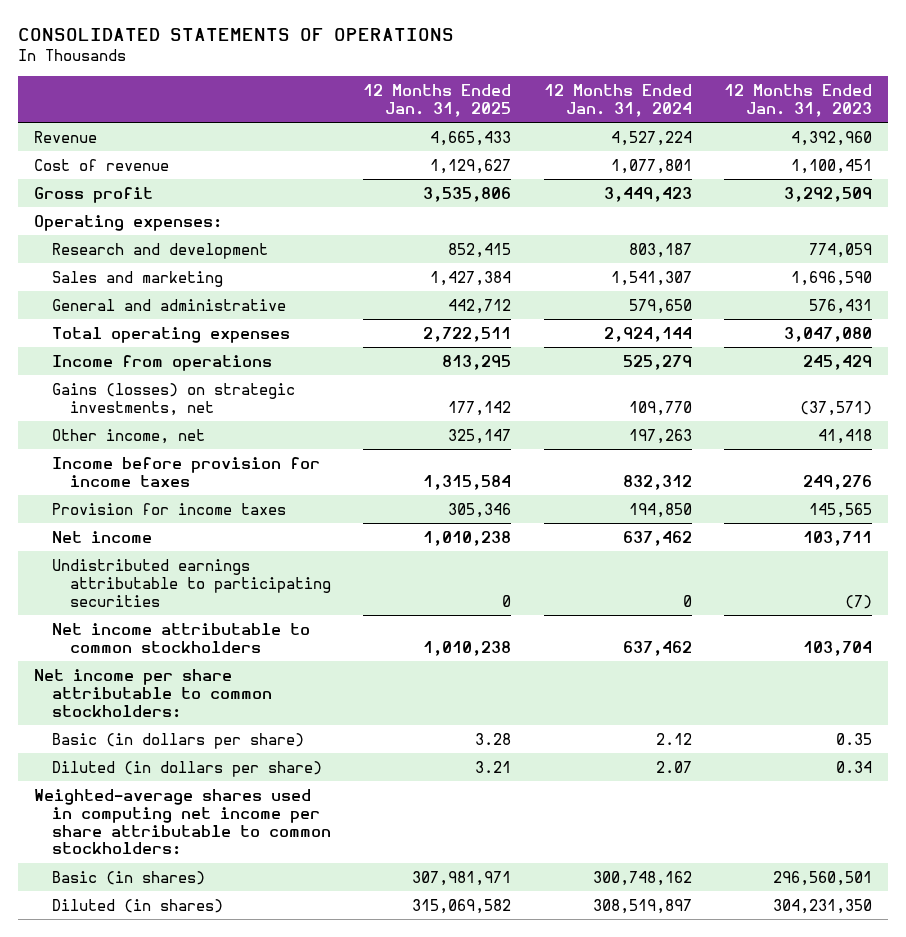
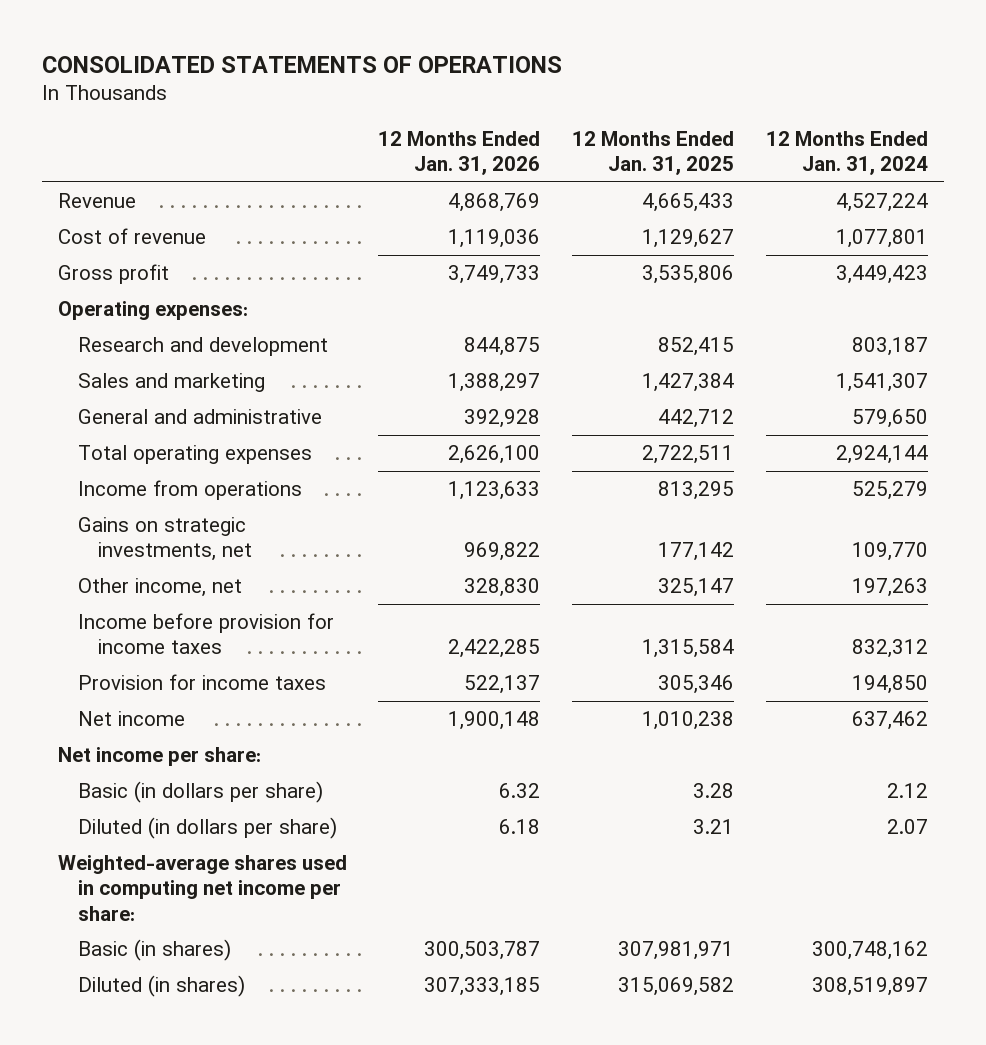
[723,83,872,117] 12 Months Ended Jan. 31, 2023 -> none
none -> [378,130,541,176] 12 Months Ended Jan. 31, 2026
[52,382,296,416] Gains (losses) on strategic investments, net -> [77,517,252,562] Gains on strategic investments, net
[52,558,332,607] Undistributed earnings attributable to participating securities -> none
[52,622,311,653] Net income attributable to common stockholders -> none
[33,668,273,718] Net income per share attributable to common stockholders: -> [57,747,261,767] Net income per share:
[33,788,332,856] Weighted-average shares used in computing net income per share attributable to common stockholders: -> [57,855,347,921] Weighted-average shares used in computing net income per share:

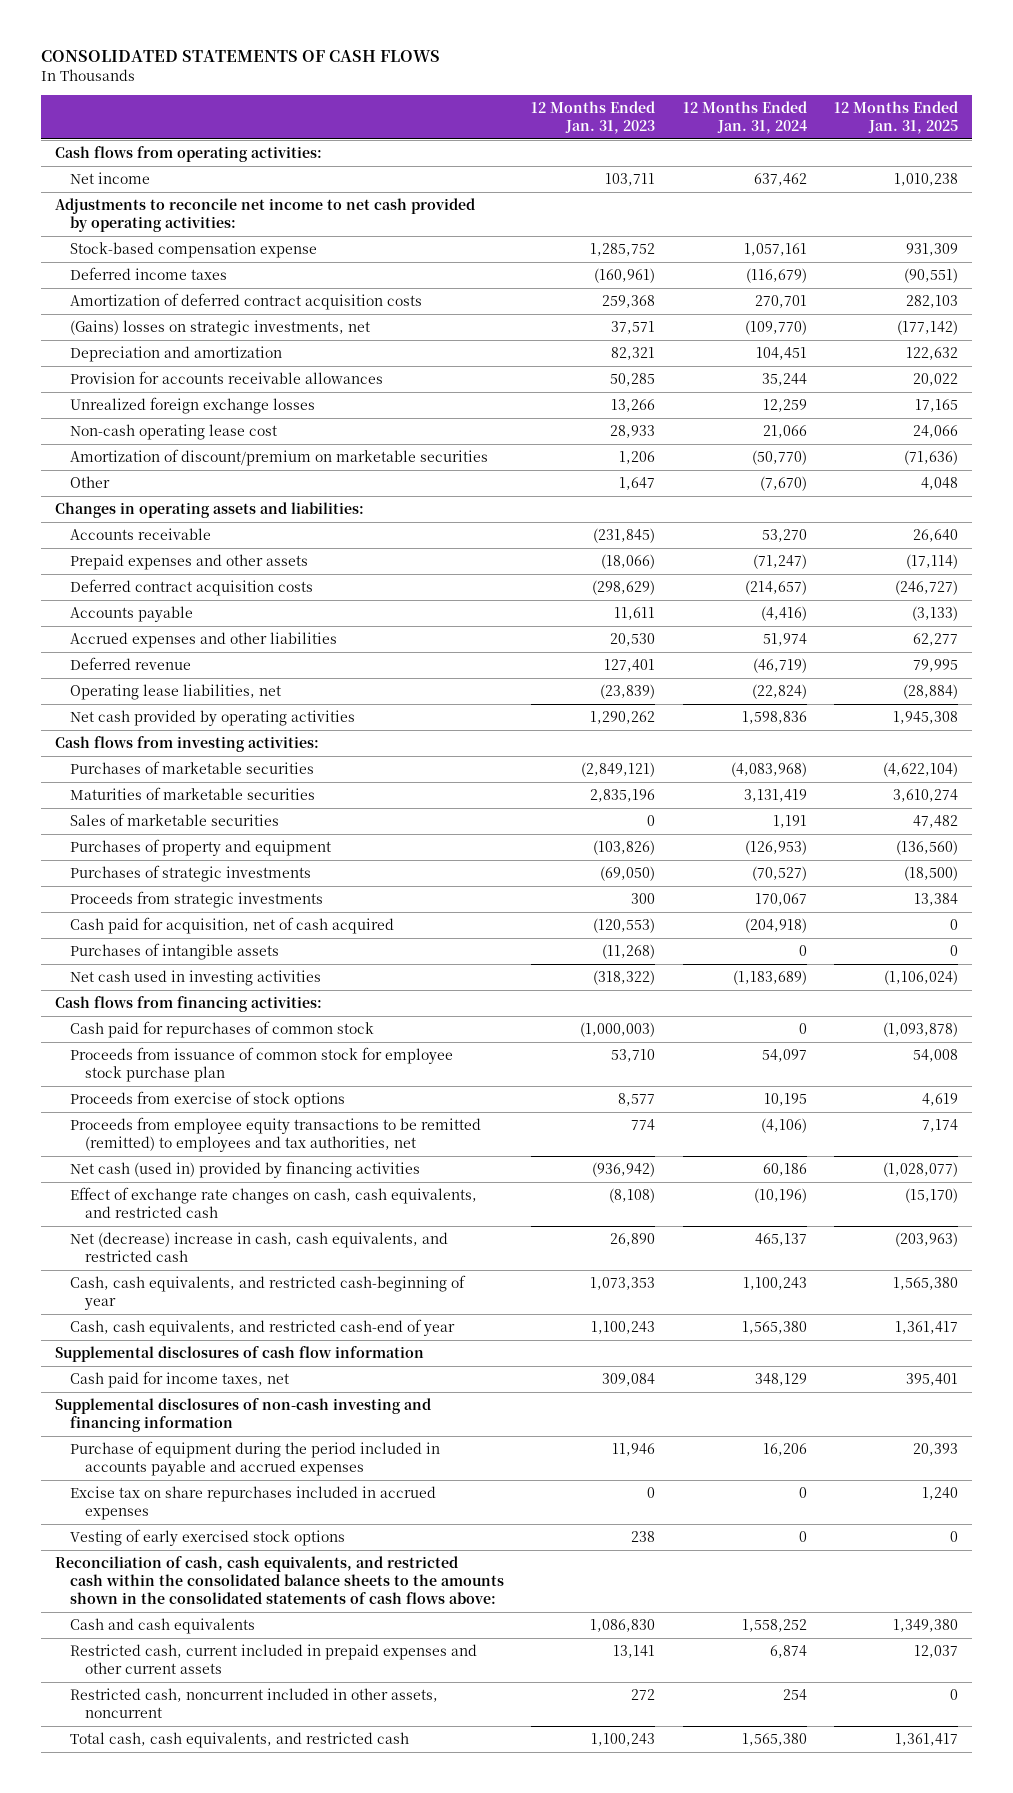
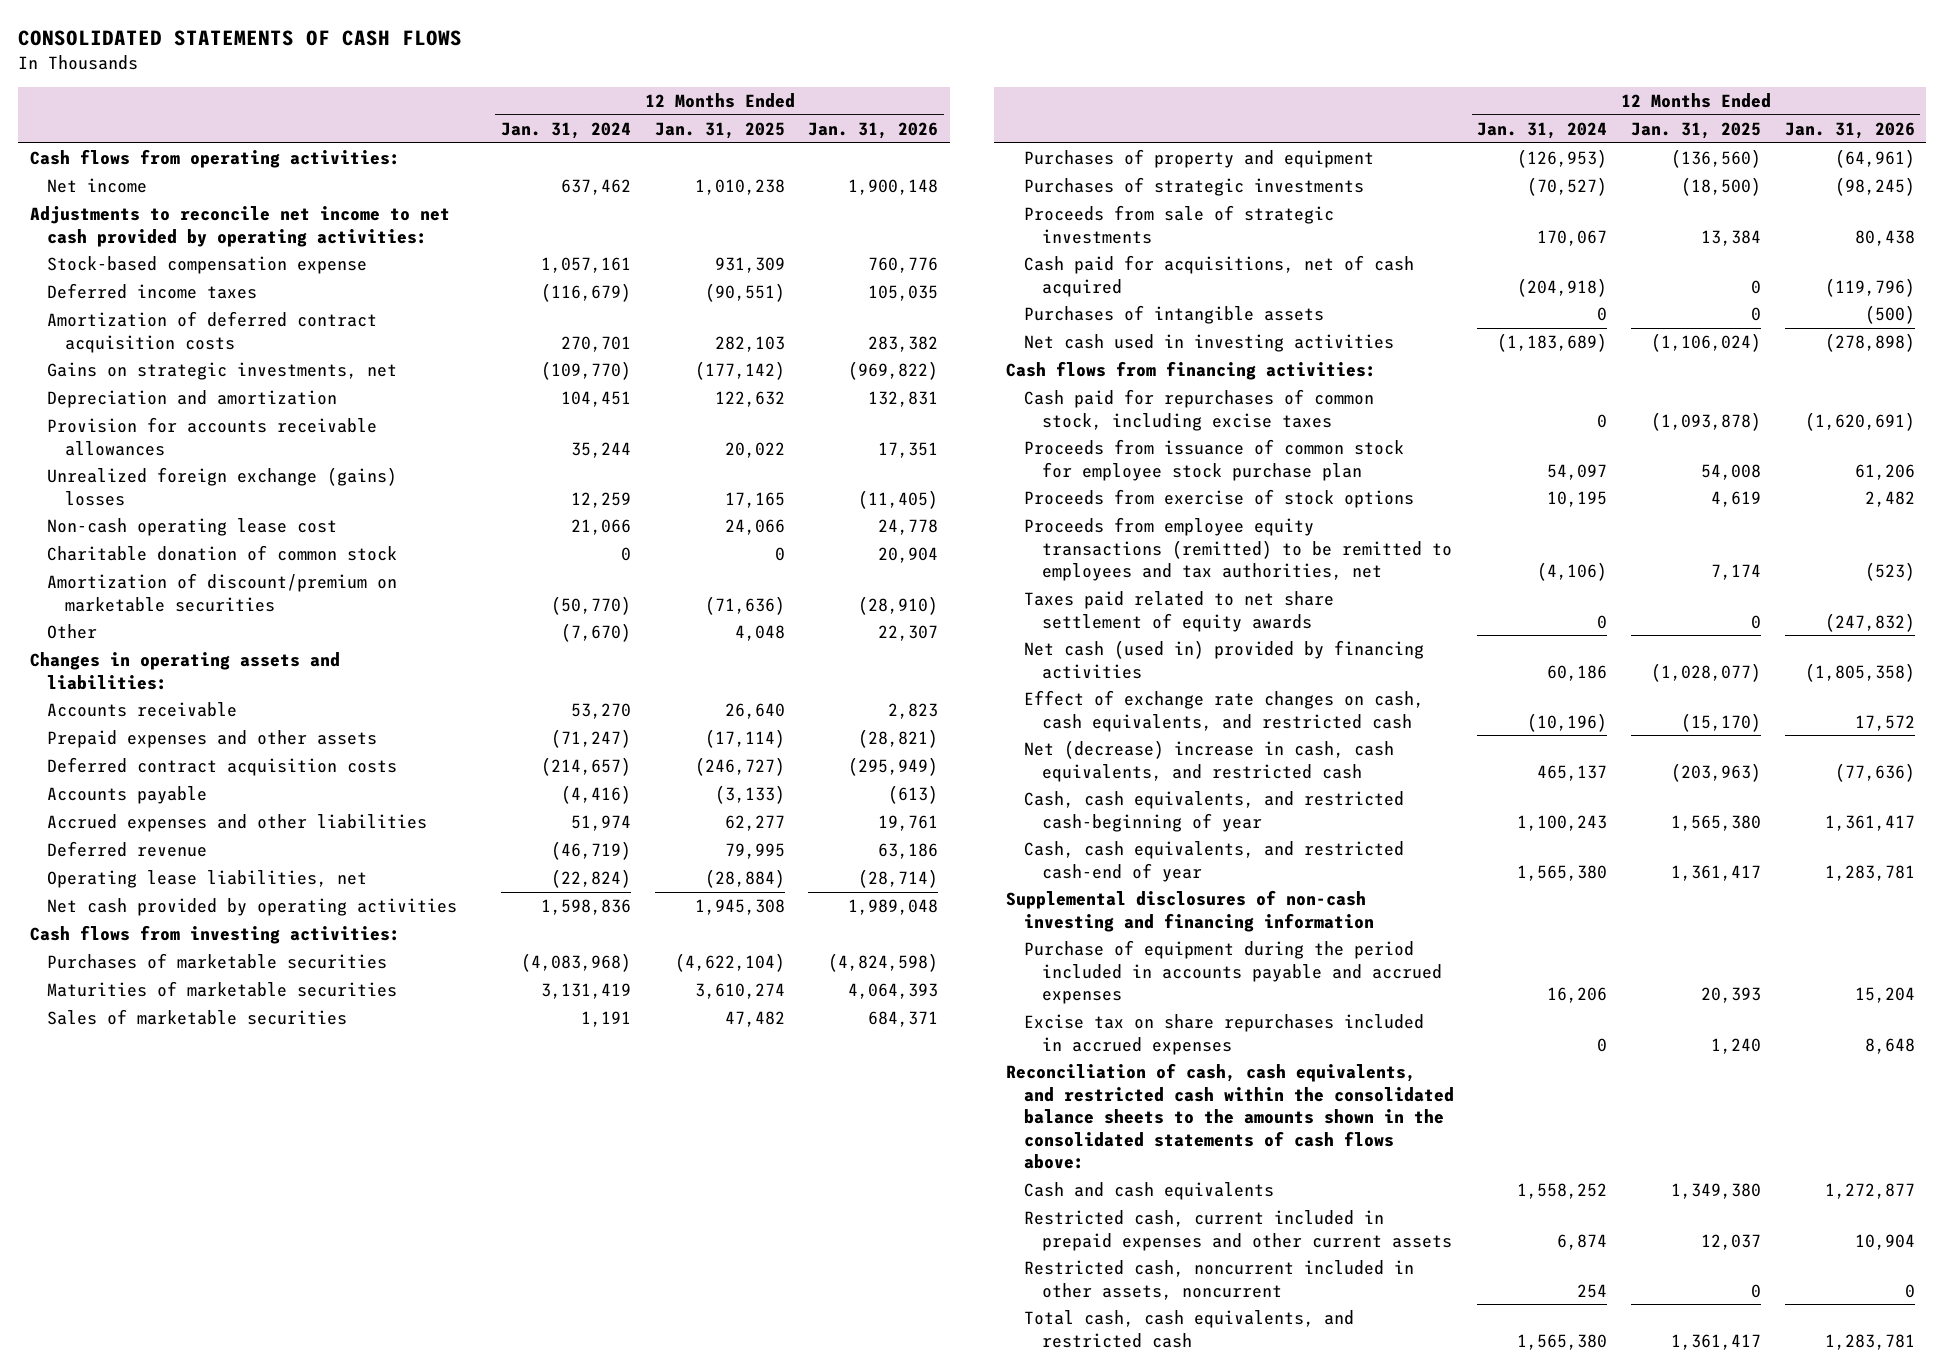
[531,100,656,134] 12 Months Ended Jan. 31, 2023 -> none
none -> [808,121,939,139] Jan. 31, 2026
[69,320,370,337] (Gains) losses on strategic investments, net -> [47,362,398,381] Gains on strategic investments, net
[69,397,315,415] Unrealized foreign exchange losses -> [47,467,398,506] Unrealized foreign exchange (gains) losses
none -> [47,545,398,562] Charitable donation of common stock
[69,891,323,909] Proceeds from strategic investments -> [1023,205,1334,244] Proceeds from sale of strategic investments
[69,917,394,935] Cash paid for acquisition, net of cash acquired -> [1023,255,1414,297] Cash paid for acquisitions, net of cash acquired
[69,1021,374,1039] Cash paid for repurchases of common stock -> [1023,389,1374,431] Cash paid for repurchases of common stock, including excise taxes
[69,1117,481,1152] Proceeds from employee equity transactions to be remitted (remitted) to employees and tax authorities, net -> [1023,517,1452,582] Proceeds from employee equity transactions (remitted) to be remitted to employees and tax authorities, net
none -> [1023,591,1334,632] Taxes paid related to net share settlement of equity awards
[54,1346,424,1363] Supplemental disclosures of cash flow information -> none
[69,1371,289,1389] Cash paid for income taxes, net -> none
[69,1529,345,1547] Vesting of early exercised stock options -> none

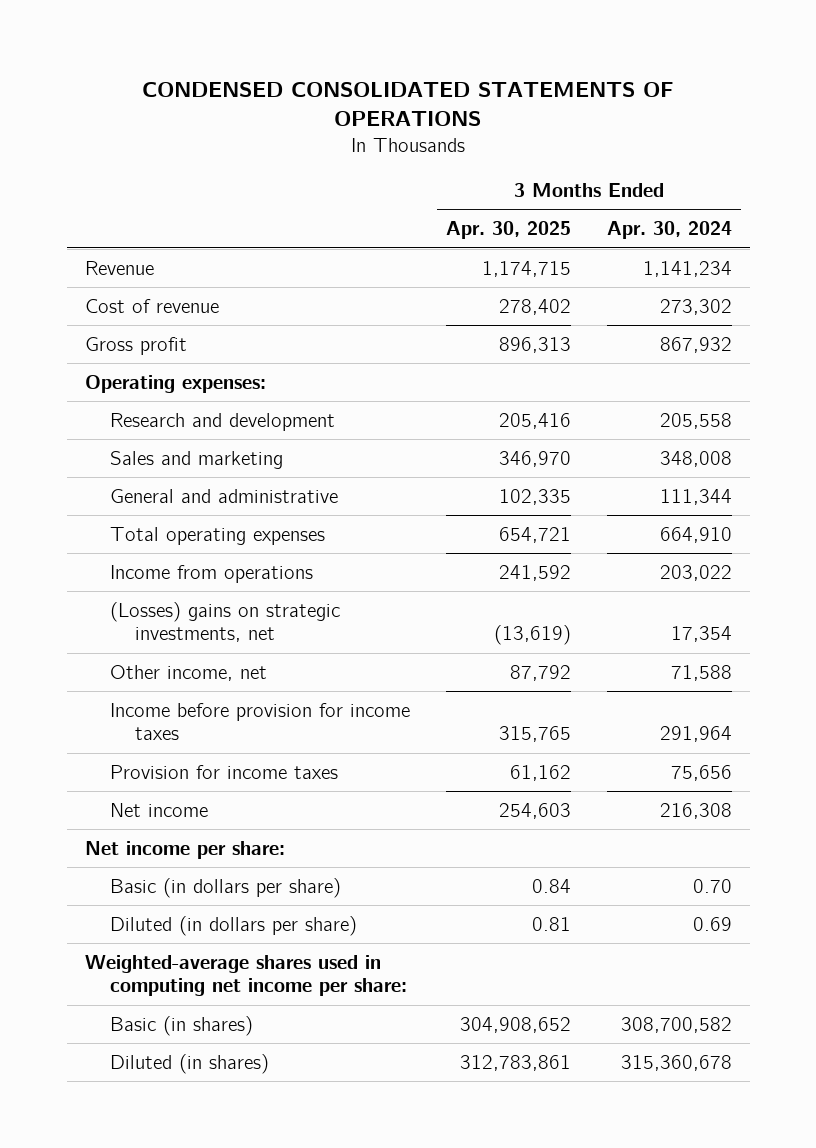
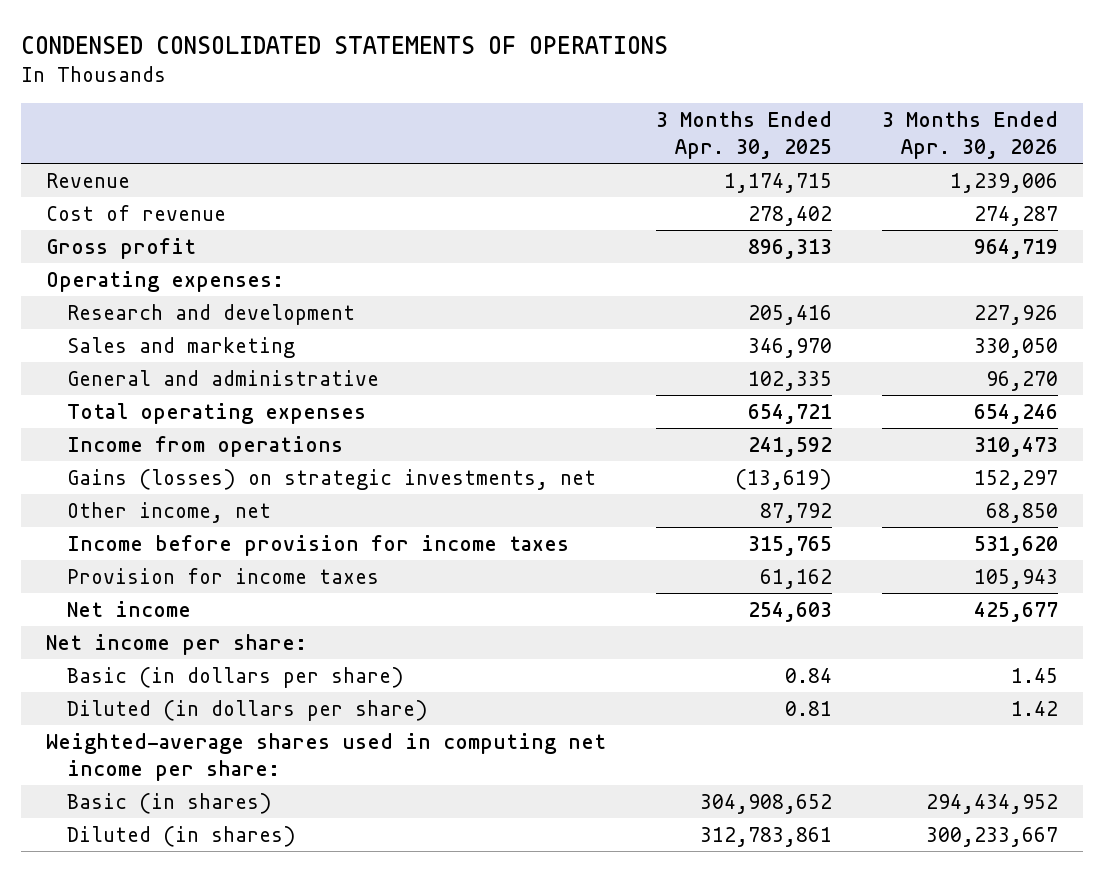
[606,221,732,240] Apr. 30, 2024 -> none
none -> [881,111,1058,160] 3 Months Ended Apr. 30, 2026
[109,601,340,643] (Losses) gains on strategic investments, net -> [67,468,597,490] Gains (losses) on strategic investments, net

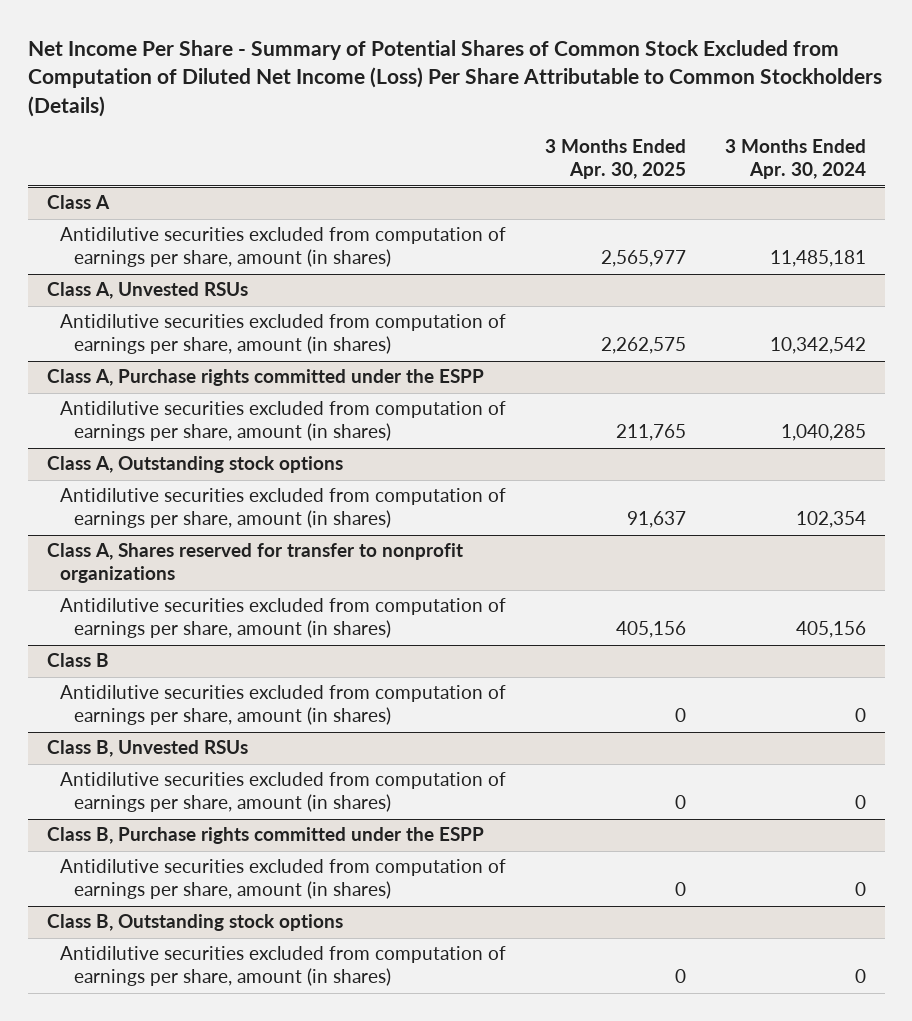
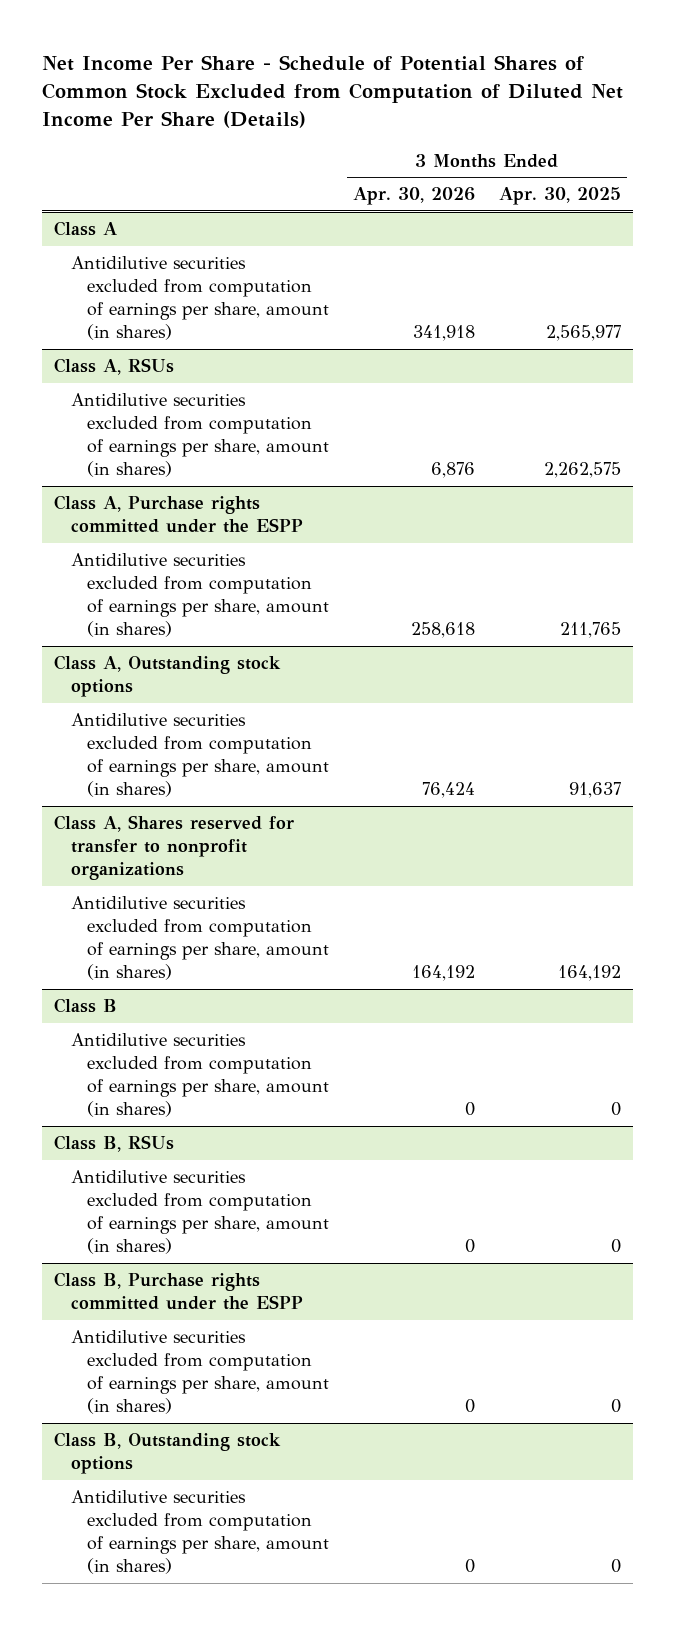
[27,39,882,117] Net Income Per Share - Summary of Potential Shares of Common Stock Excluded from Computation of Diluted Net Income (Loss) Per Share Attributable to Common Stockholders (Details) -> [42,54,624,128] Net Income Per Share - Schedule of Potential Shares of Common Stock Excluded from Computation of Diluted Net Income Per Share (Details)
[724,139,866,180] 3 Months Ended Apr. 30, 2024 -> none
none -> [353,187,476,206] Apr. 30, 2026
[46,282,248,300] Class A, Unvested RSUs -> [53,358,174,376] Class A, RSUs
[615,621,686,639] 405,156 -> [557,965,621,982] 164,192
[46,740,248,758] Class B, Unvested RSUs -> [53,1135,174,1153] Class B, RSUs

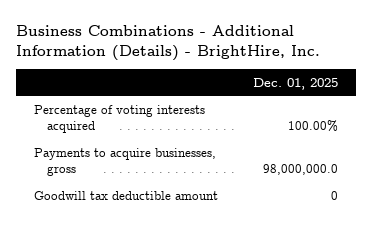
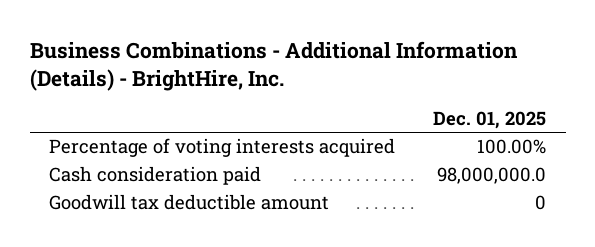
[33,147,216,177] Payments to acquire businesses, gross -> [48,166,261,186] Cash consideration paid

